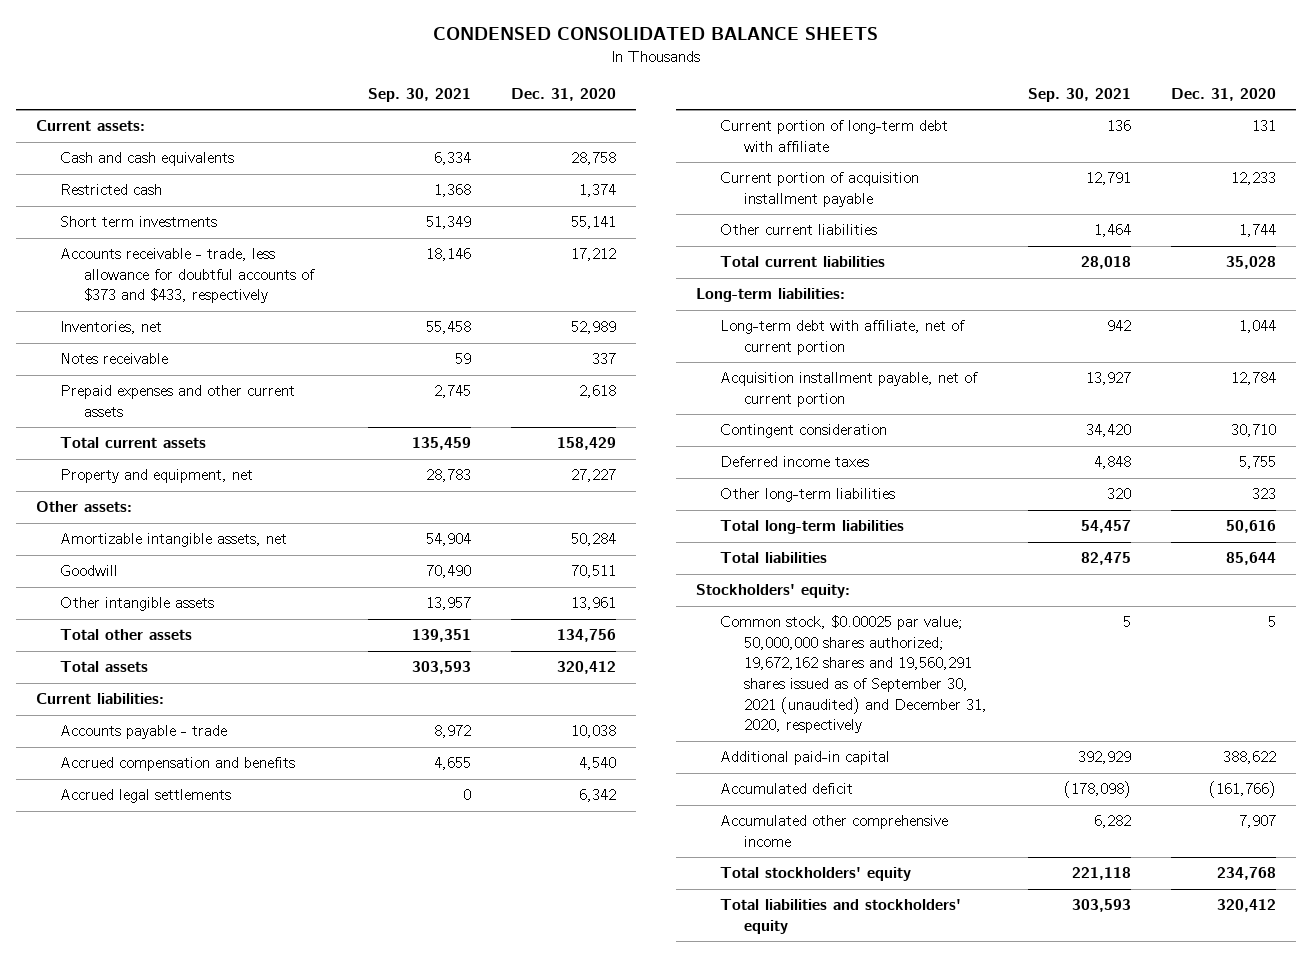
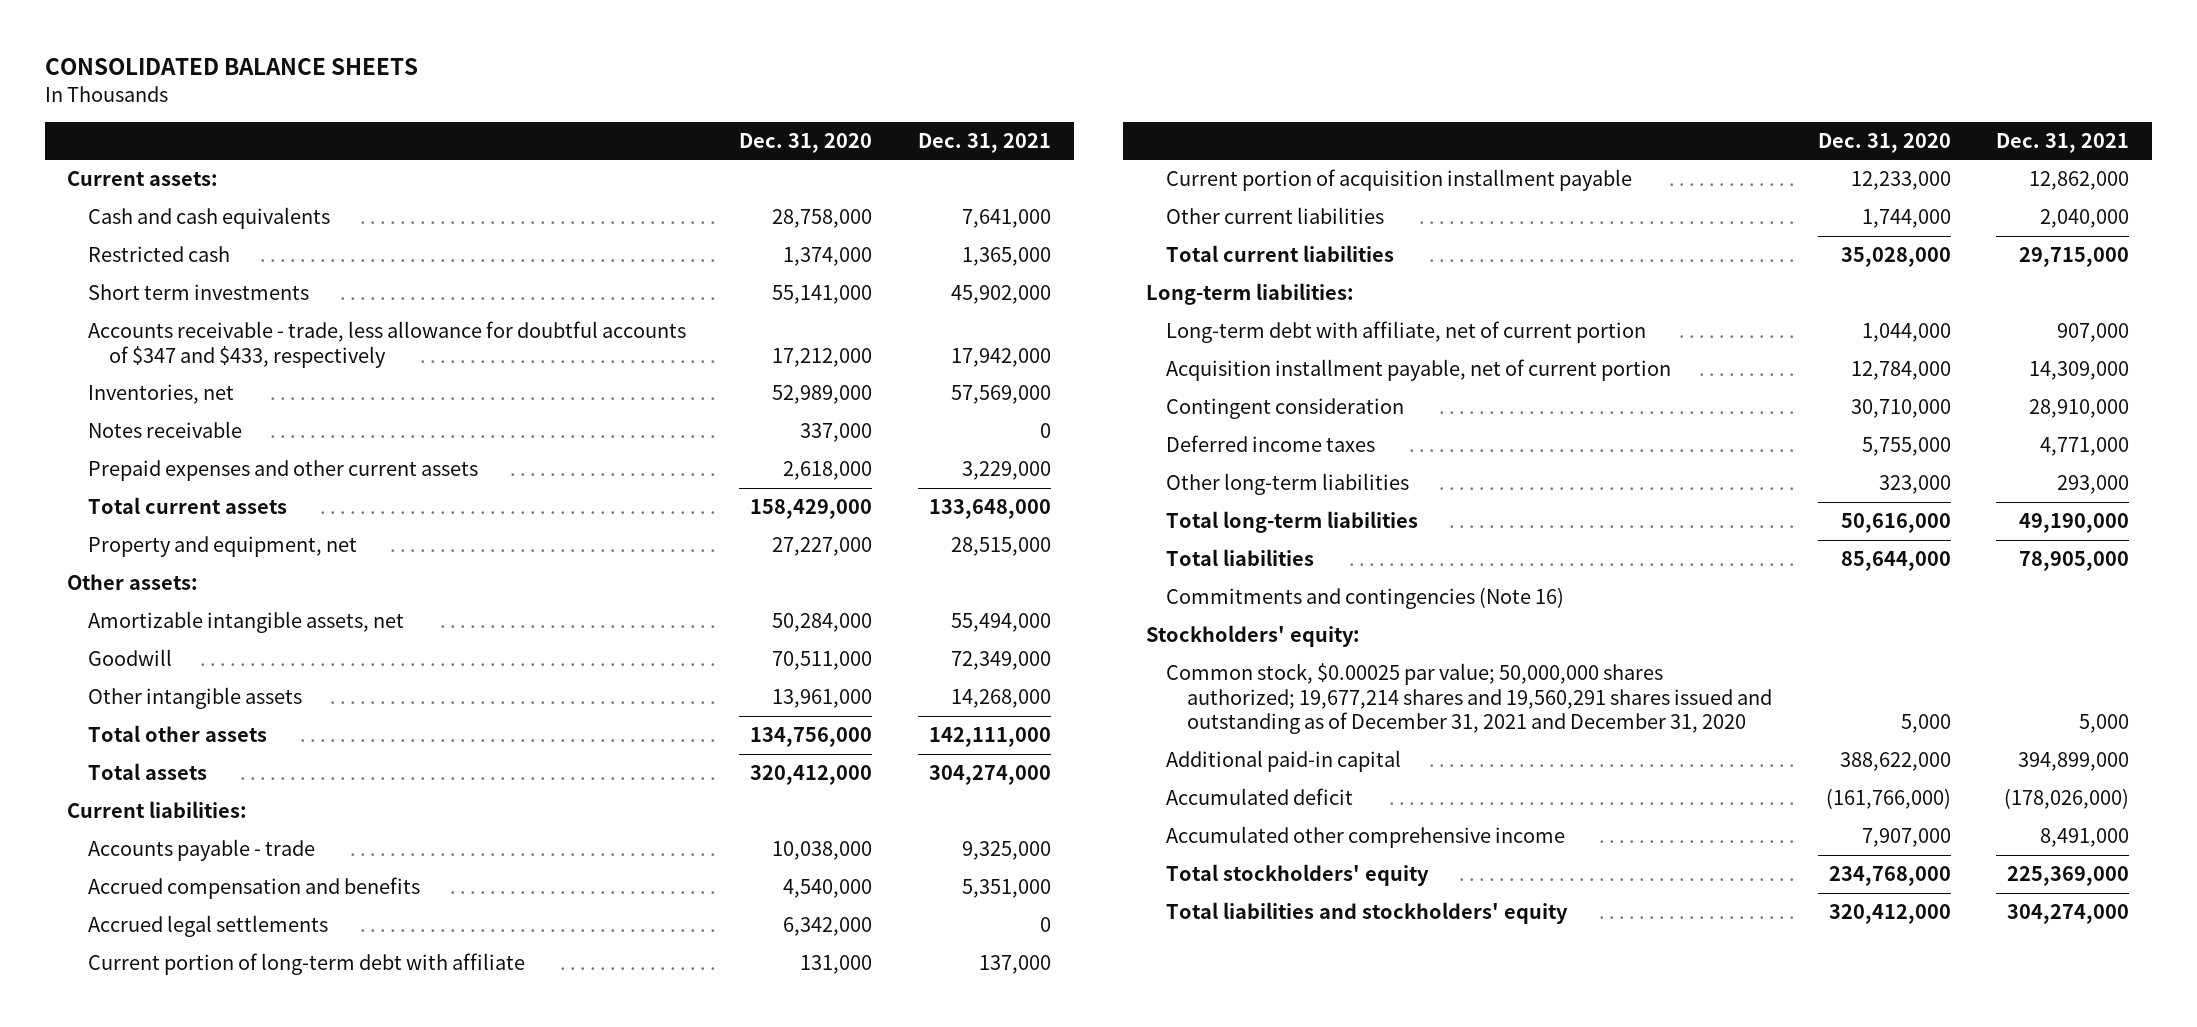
[432,27,878,41] CONDENSED CONSOLIDATED BALANCE SHEETS -> [44,58,418,76] CONSOLIDATED BALANCE SHEETS
[367,87,471,102] Sep. 30, 2021 -> none
none -> [917,132,1051,153] Dec. 31, 2021
[571,152,617,166] 28,758 -> [772,209,873,229] 28,758,000
[579,184,617,198] 1,374 -> [783,247,873,267] 1,374,000
[571,216,617,230] 55,141 -> [772,285,873,305] 55,141,000
[60,248,316,304] Accounts receivable - trade, less allowance for doubtful accounts of $373 and $433, respectively -> [88,321,687,368] Accounts receivable - trade, less allowance for doubtful accounts of $347 and $433, respectively
[571,248,617,262] 17,212 -> [772,347,873,367] 17,212,000
[571,321,617,335] 52,989 -> [772,385,873,405] 52,989,000
[592,353,617,365] 337 -> [800,423,873,443] 337,000
[579,385,617,399] 2,618 -> [783,461,873,481] 2,618,000
[557,437,617,451] 158,429 -> [750,499,873,520] 158,429,000
[571,469,617,483] 27,227 -> [772,537,873,557] 27,227,000
[571,533,617,547] 50,284 -> [772,613,873,633] 50,284,000
[571,565,617,579] 70,511 -> [772,651,873,671] 70,511,000
[571,597,617,611] 13,961 -> [772,689,873,709] 13,961,000
[557,629,617,643] 134,756 -> [750,727,873,748] 134,756,000
[557,661,617,675] 320,412 -> [750,765,873,786] 320,412,000
[571,725,617,739] 10,038 -> [772,841,873,861] 10,038,000
[579,757,617,771] 4,540 -> [783,879,873,899] 4,540,000
[579,789,617,803] 6,342 -> [783,917,873,937] 6,342,000
[1252,120,1277,132] 131 -> [800,955,873,975] 131,000
[1231,172,1277,186] 12,233 -> [1850,171,1951,191] 12,233,000
[1239,224,1277,238] 1,744 -> [1861,209,1951,229] 1,744,000
[1226,256,1277,270] 35,028 -> [1840,247,1951,268] 35,028,000
[1239,320,1277,334] 1,044 -> [1861,323,1951,343] 1,044,000
[1231,372,1277,386] 12,784 -> [1850,361,1951,381] 12,784,000
[1231,424,1277,438] 30,710 -> [1850,399,1951,419] 30,710,000
[1239,456,1277,470] 5,755 -> [1861,437,1951,457] 5,755,000
[1252,488,1277,500] 323 -> [1878,475,1951,495] 323,000
[1226,520,1277,534] 50,616 -> [1840,513,1951,534] 50,616,000
[1226,552,1277,566] 85,644 -> [1840,551,1951,572] 85,644,000
none -> [1166,587,1565,610] Commitments and contingencies (Note 16)
[720,615,988,734] Common stock, $0.00025 par value; 50,000,000 shares authorized; 19,672,162 shares and 19,560,291 shares issued as of September 30, 2021 (unaudited) and December 31, 2020, respectively -> [1166,663,1773,735] Common stock, $0.00025 par value; 50,000,000 shares authorized; 19,677,214 shares and 19,560,291 shares issued and outstanding as of December 31, 2021 and December 31, 2020
[1268,616,1277,628] 5 -> [1900,714,1951,734] 5,000
[1223,751,1277,765] 388,622 -> [1839,752,1951,772] 388,622,000
[1209,781,1277,799] (161,766) -> [1825,788,1951,810] (161,766,000)
[1239,815,1277,829] 7,907 -> [1861,828,1951,848] 7,907,000
[1217,867,1277,881] 234,768 -> [1828,866,1951,887] 234,768,000
[1217,899,1277,913] 320,412 -> [1828,904,1951,925] 320,412,000

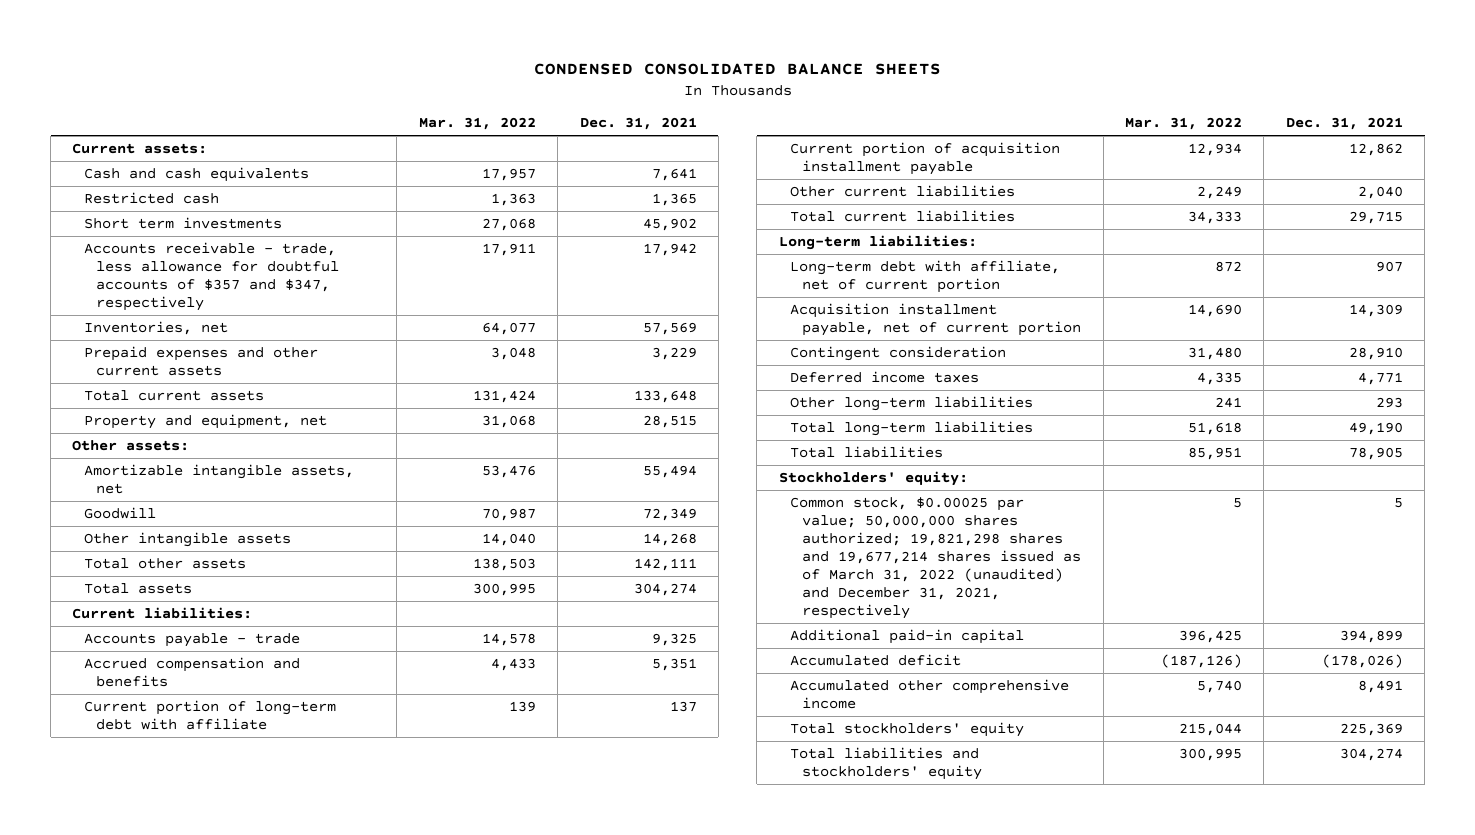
[44,58,418,76] CONSOLIDATED BALANCE SHEETS -> [533,63,941,76] CONDENSED CONSOLIDATED BALANCE SHEETS
[739,132,873,153] Dec. 31, 2020 -> none
none -> [418,117,536,131] Mar. 31, 2022
[88,421,243,439] Notes receivable -> none
[961,209,1051,229] 7,641,000 -> [651,167,697,181] 7,641
[961,247,1051,267] 1,365,000 -> [651,192,697,206] 1,365
[950,285,1051,305] 45,902,000 -> [642,217,697,231] 45,902
[88,321,687,368] Accounts receivable - trade, less allowance for doubtful accounts of $347 and $433, respectively -> [84,241,339,312] Accounts receivable - trade, less allowance for doubtful accounts of $357 and $347, respectively
[950,347,1051,367] 17,942,000 -> [642,242,697,256] 17,942
[950,385,1051,405] 57,569,000 -> [642,321,697,335] 57,569
[961,461,1051,481] 3,229,000 -> [651,346,697,360] 3,229
[928,499,1051,520] 133,648,000 -> [633,389,697,403] 133,648
[950,537,1051,557] 28,515,000 -> [642,414,697,428] 28,515
[950,613,1051,633] 55,494,000 -> [642,464,697,478] 55,494
[950,651,1051,671] 72,349,000 -> [642,507,697,521] 72,349
[950,689,1051,709] 14,268,000 -> [642,532,697,546] 14,268
[928,727,1051,748] 142,111,000 -> [633,557,697,571] 142,111
[928,765,1051,786] 304,274,000 -> [633,582,697,596] 304,274
[88,915,329,938] Accrued legal settlements -> none
[961,841,1051,861] 9,325,000 -> [651,632,697,646] 9,325
[961,879,1051,899] 5,351,000 -> [651,657,697,671] 5,351
[978,955,1051,975] 137,000 -> [669,700,697,712] 137
[2029,171,2130,191] 12,862,000 -> [1348,142,1403,156] 12,862
[2040,209,2130,229] 2,040,000 -> [1357,185,1403,199] 2,040
[2019,247,2130,268] 29,715,000 -> [1348,210,1403,224] 29,715
[1166,587,1565,610] Commitments and contingencies (Note 16) -> none
[2057,323,2130,343] 907,000 -> [1375,260,1403,272] 907
[2029,361,2130,381] 14,309,000 -> [1348,303,1403,317] 14,309
[2029,399,2130,419] 28,910,000 -> [1348,346,1403,360] 28,910
[2040,437,2130,457] 4,771,000 -> [1357,371,1403,385] 4,771
[2057,475,2130,495] 293,000 -> [1375,396,1403,408] 293
[2019,513,2130,534] 49,190,000 -> [1348,421,1403,435] 49,190
[2019,551,2130,572] 78,905,000 -> [1348,446,1403,460] 78,905
[1166,663,1773,735] Common stock, $0.00025 par value; 50,000,000 shares authorized; 19,677,214 shares and 19,560,291 shares issued and outstanding as of December 31, 2021 and December 31, 2020 -> [790,496,1082,620] Common stock, $0.00025 par value; 50,000,000 shares authorized; 19,821,298 shares and 19,677,214 shares issued as of March 31, 2022 (unaudited) and December 31, 2021, respectively
[2079,714,2130,734] 5,000 -> [1393,497,1403,508] 5
[2018,752,2130,772] 394,899,000 -> [1339,629,1403,643] 394,899
[2004,788,2130,810] (178,026,000) -> [1321,653,1403,668] (178,026)
[2040,828,2130,848] 8,491,000 -> [1357,679,1403,693] 8,491
[2007,866,2130,887] 225,369,000 -> [1339,722,1403,736] 225,369
[2007,904,2130,925] 304,274,000 -> [1339,747,1403,761] 304,274

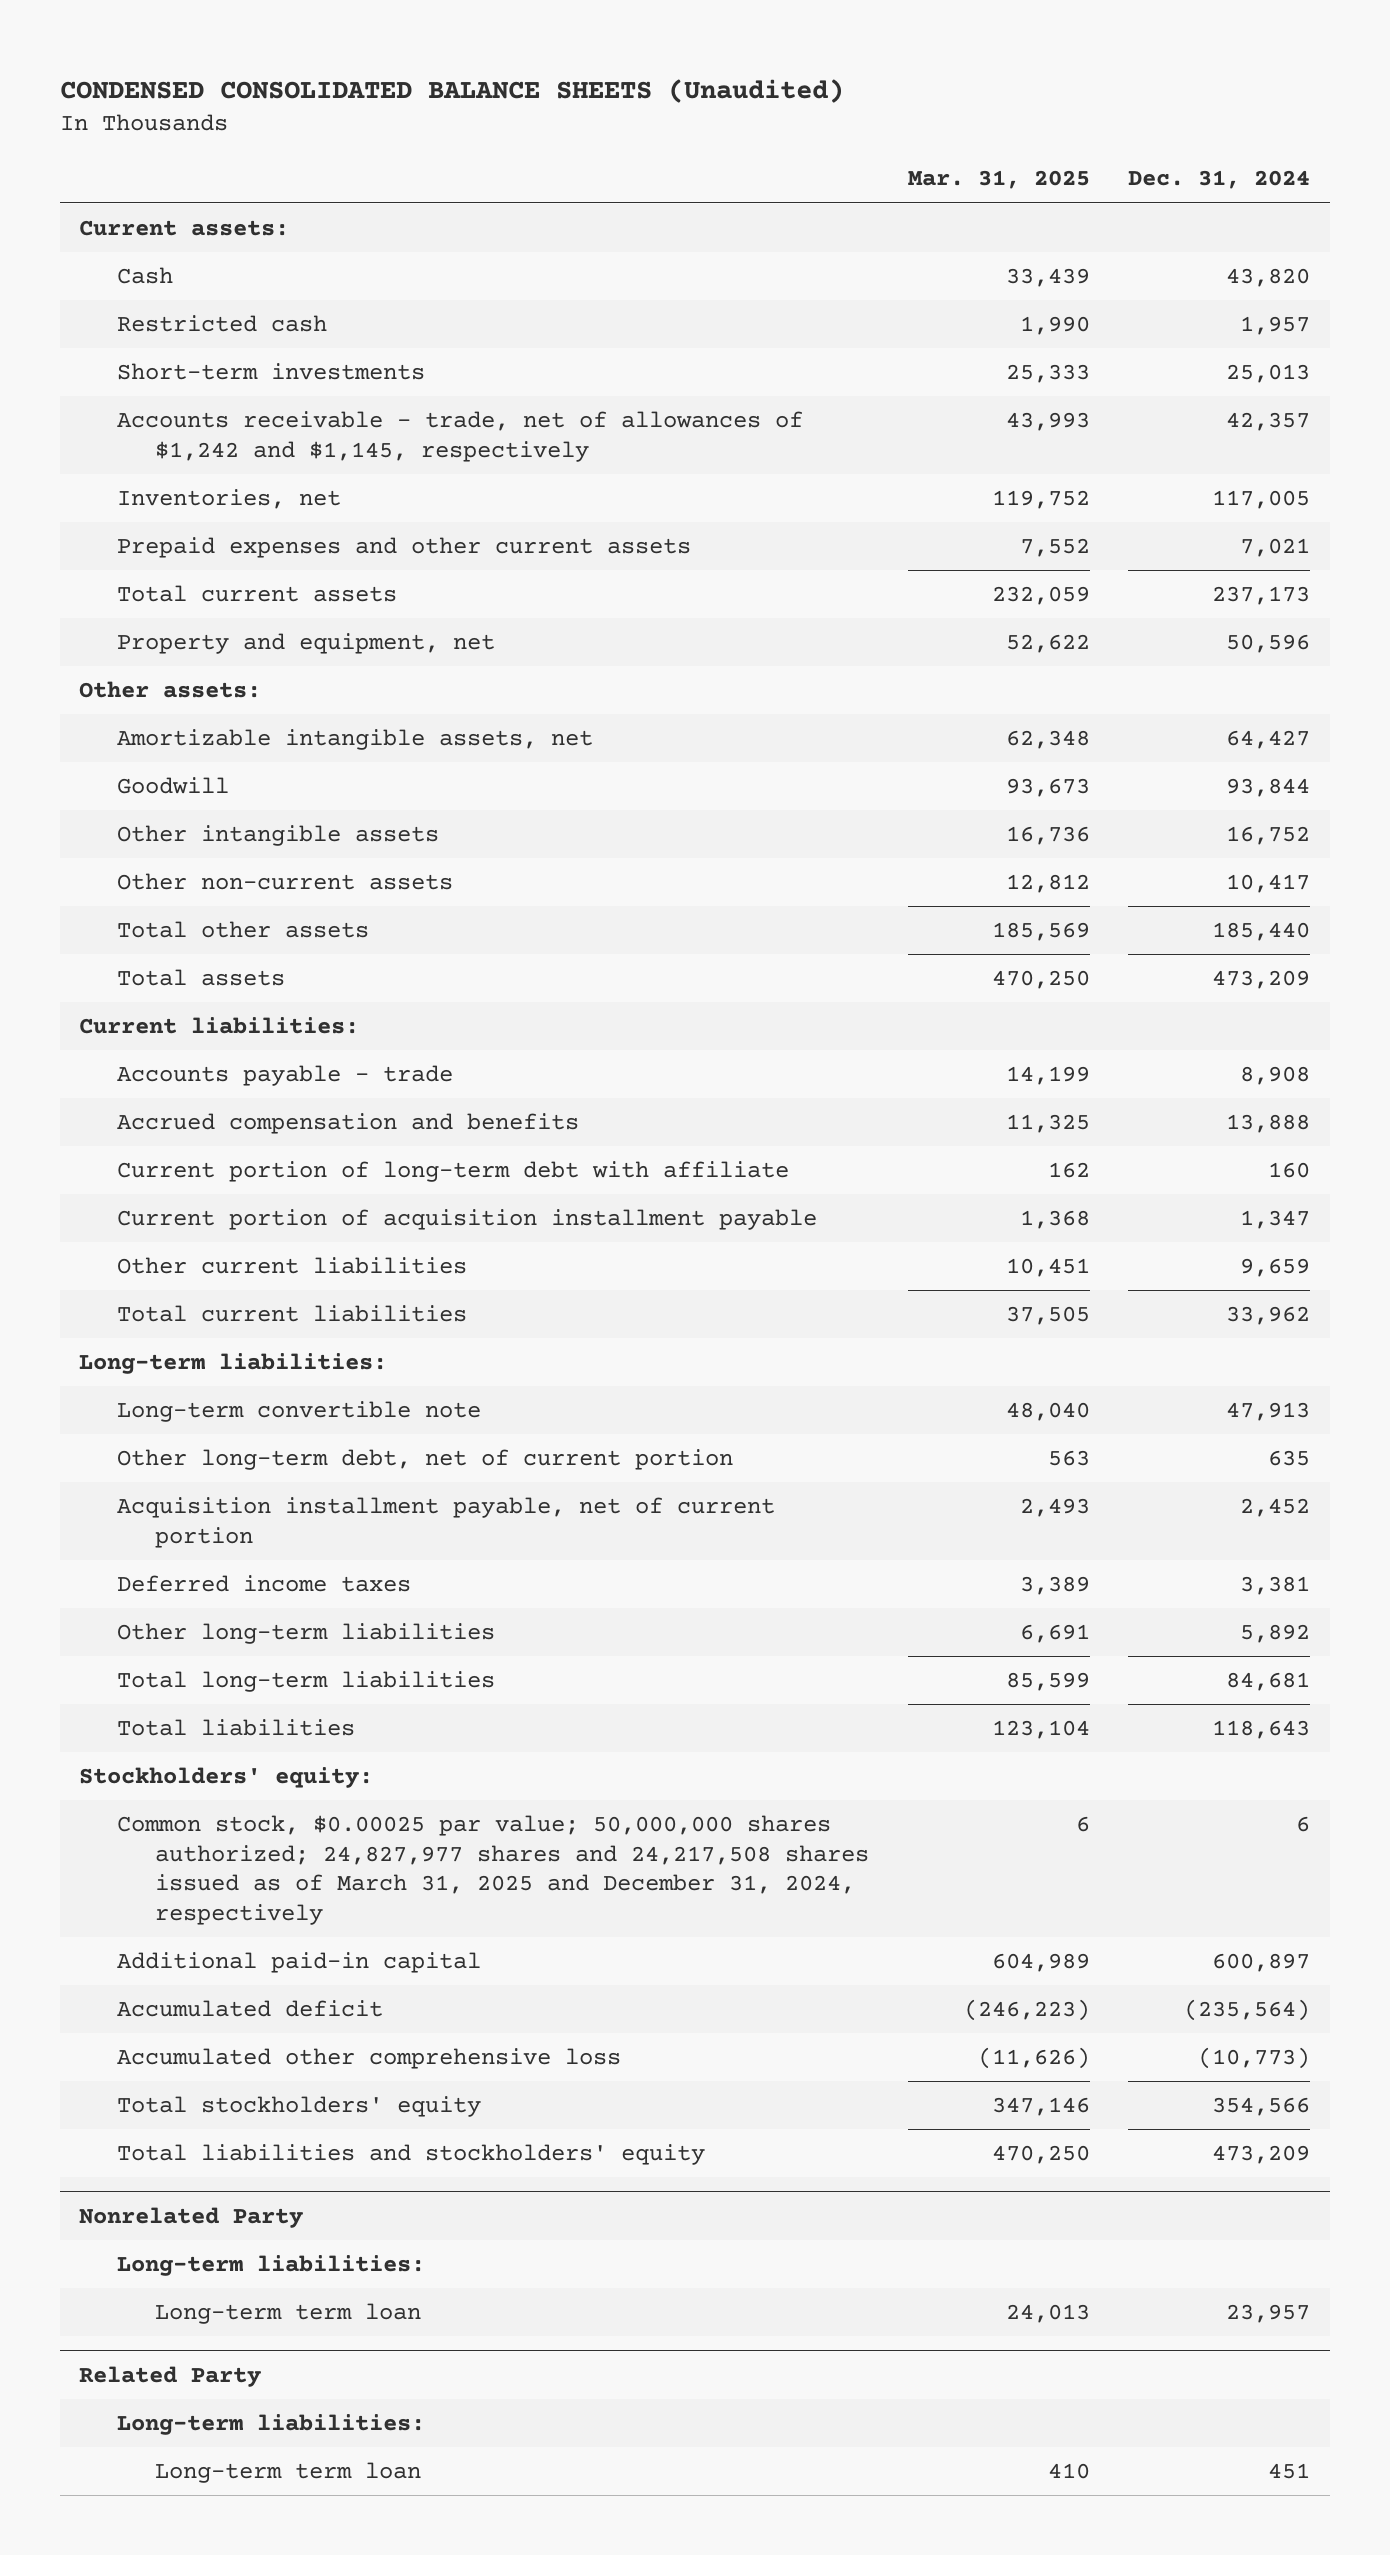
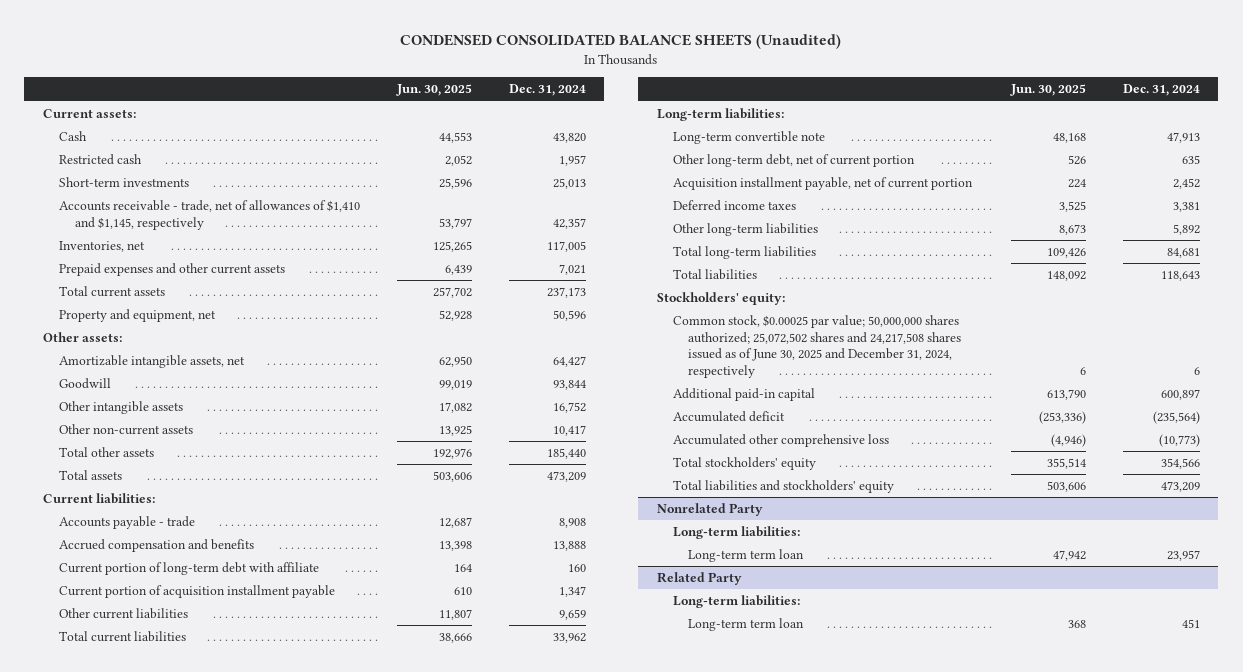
[907,170,1090,190] Mar. 31, 2025 -> none
none -> [395,84,472,97] Jun. 30, 2025
[117,411,804,462] Accounts receivable - trade, net of allowances of $1,242 and $1,145, respectively -> [58,200,360,230] Accounts receivable - trade, net of allowances of $1,410 and $1,145, respectively
[117,1815,870,1926] Common stock, $0.00025 par value; 50,000,000 shares authorized; 24,827,977 shares and 24,217,508 shares issued as of March 31, 2025 and December 31, 2024, respectively -> [672,315,962,378] Common stock, $0.00025 par value; 50,000,000 shares authorized; 25,072,502 shares and 24,217,508 shares issued as of June 30, 2025 and December 31, 2024, respectively

